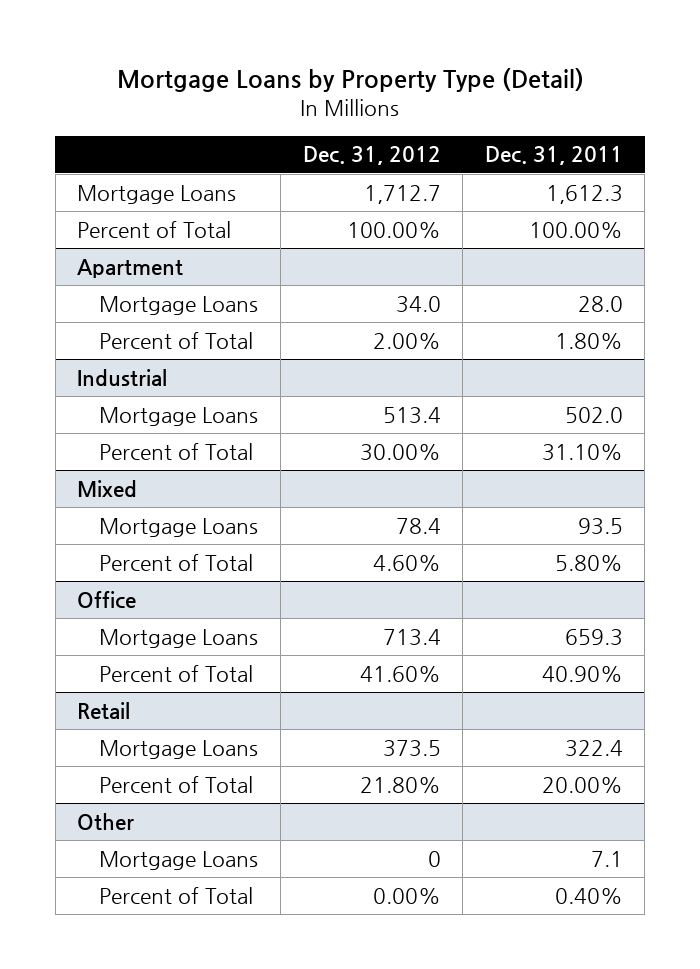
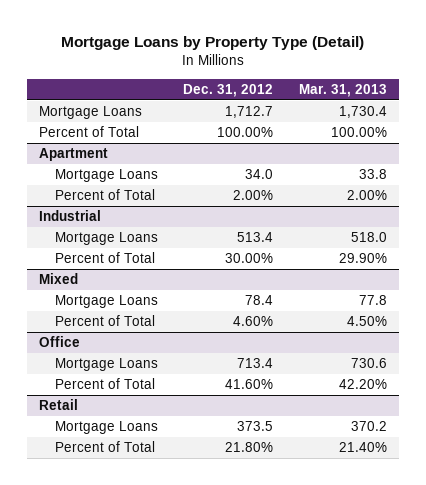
[484,146,623,166] Dec. 31, 2011 -> none
none -> [298,83,387,97] Mar. 31, 2013
[77,812,135,830] Other -> none
[99,850,259,870] Mortgage Loans -> none
[99,886,254,904] Percent of Total -> none

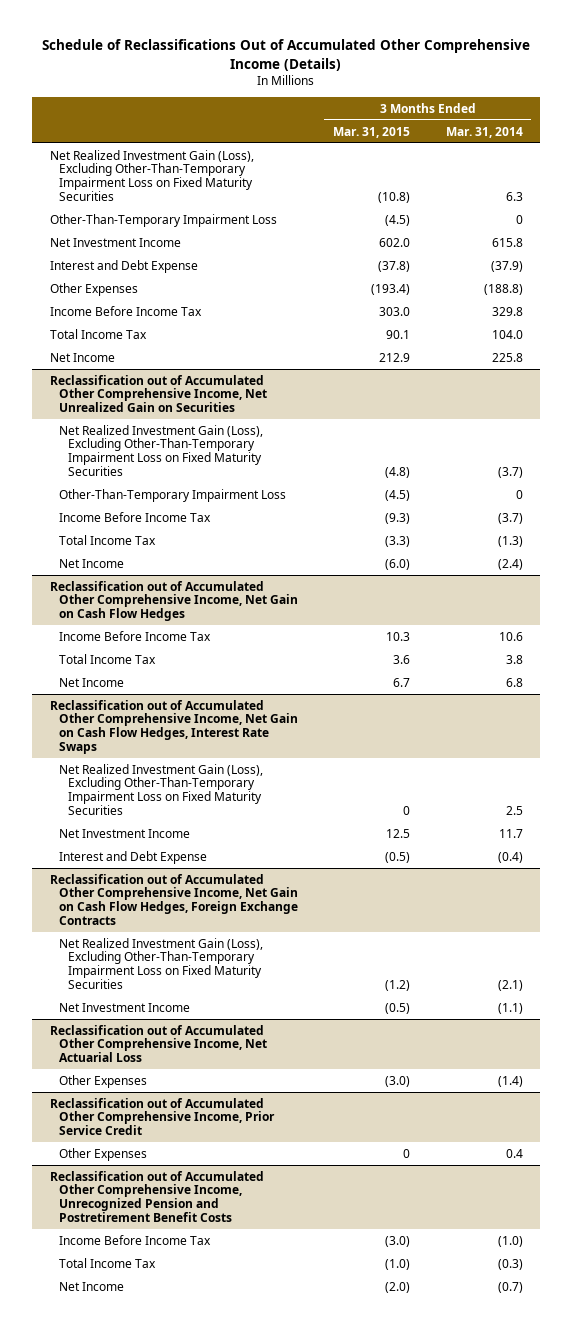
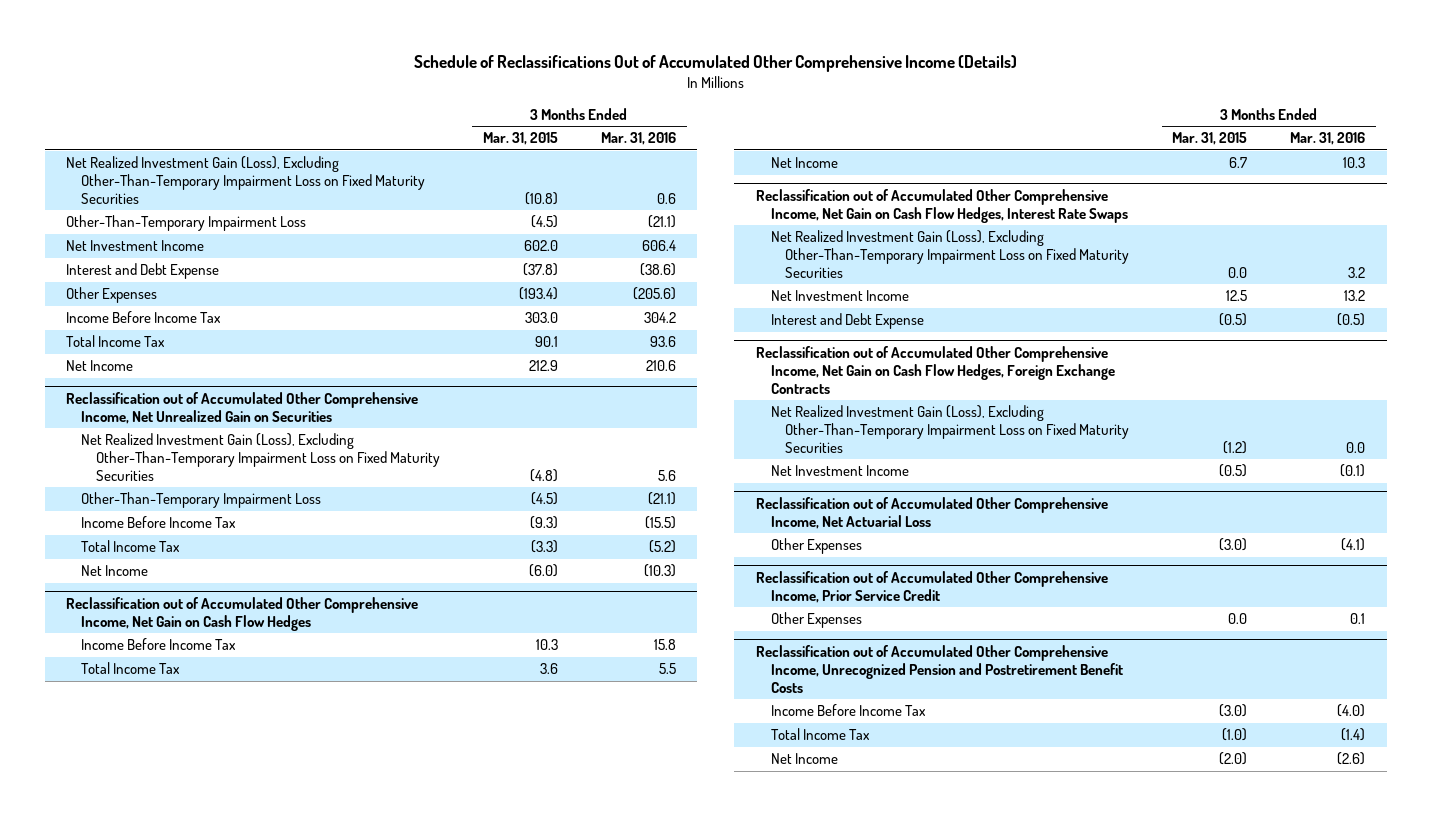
[445,126,523,138] Mar. 31, 2014 -> none
none -> [600,132,676,146] Mar. 31, 2016
[403,805,411,815] 0 -> [1228,266,1248,278] 0.0
[403,1148,411,1158] 0 -> [1228,613,1248,625] 0.0

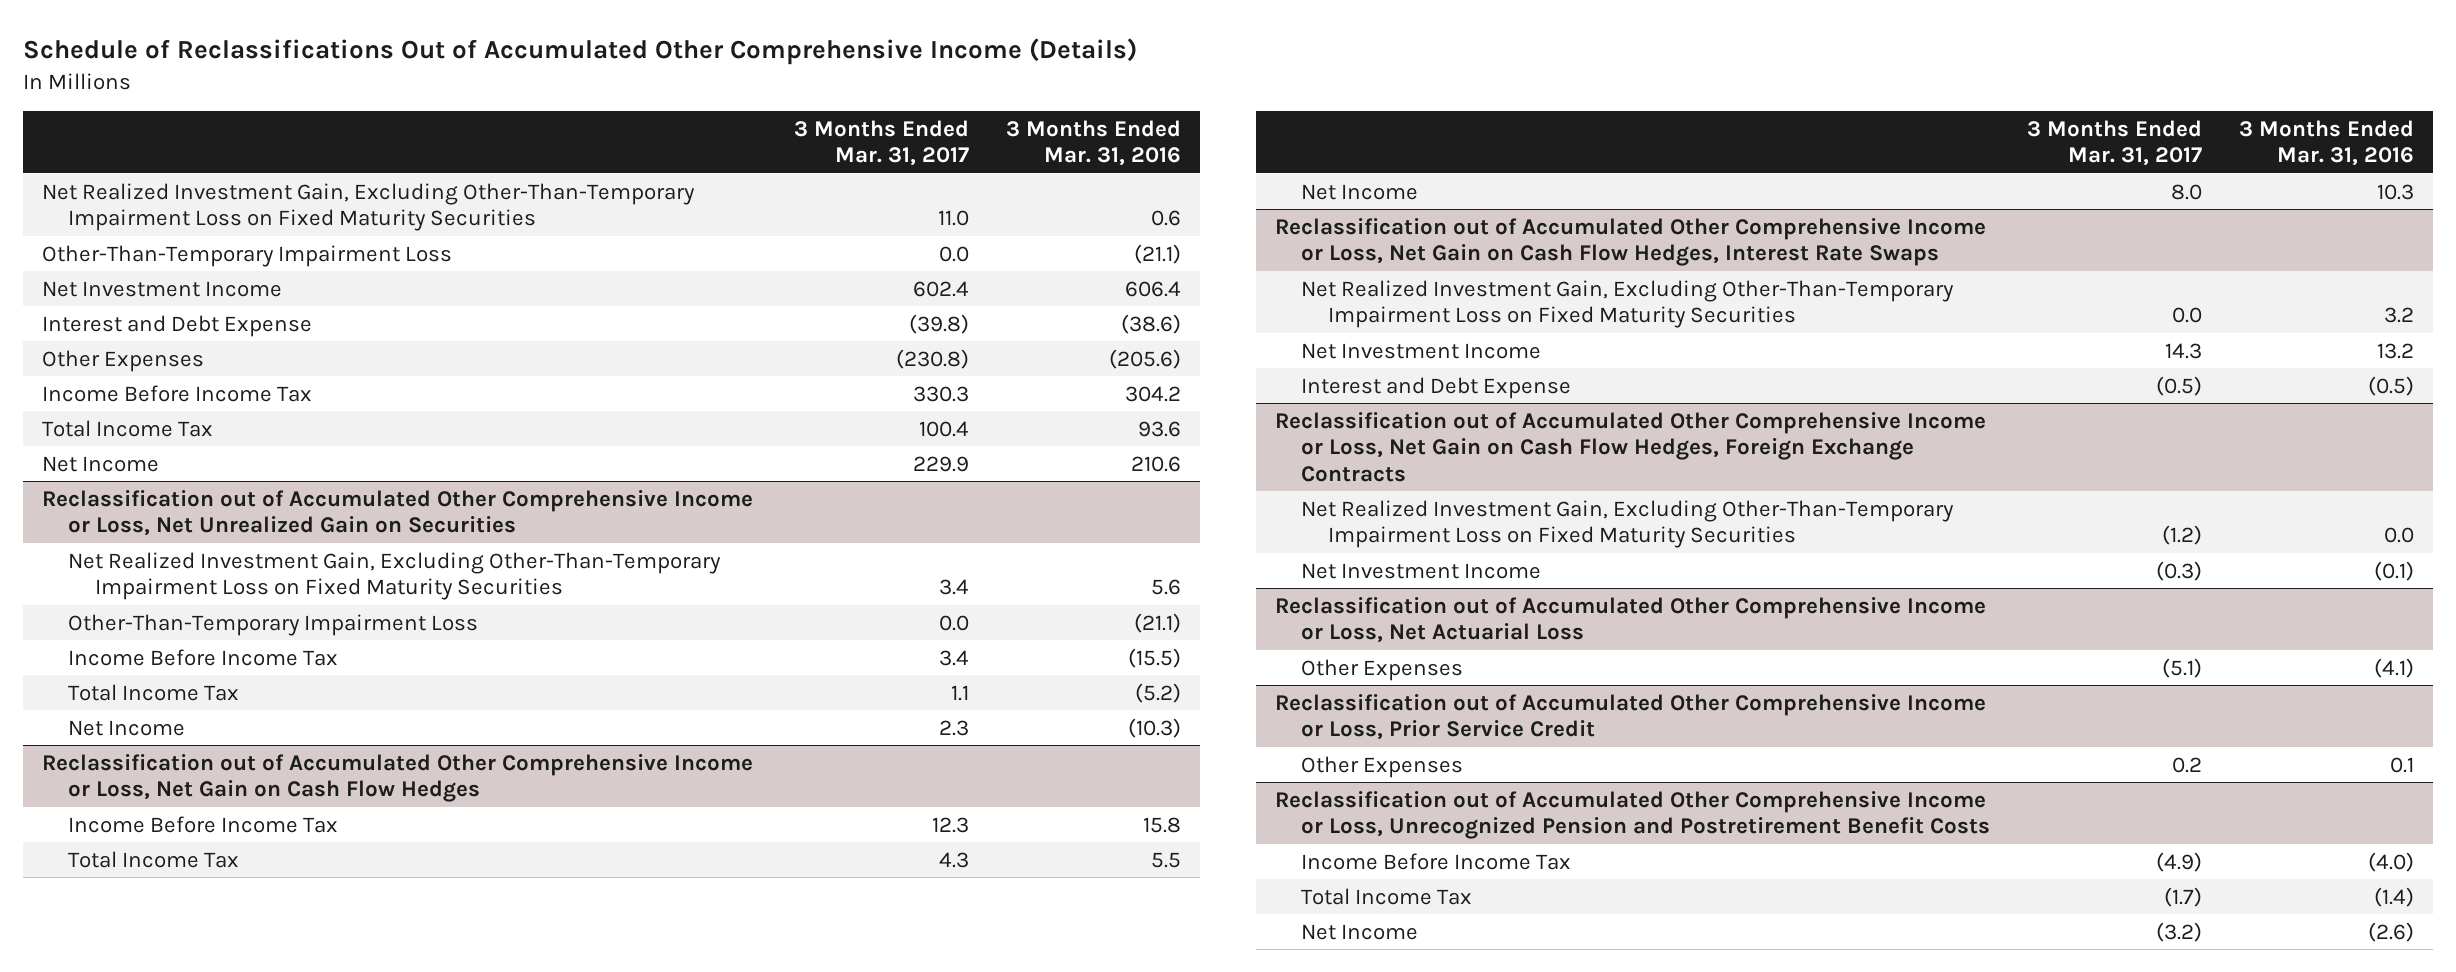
[482,132,558,146] Mar. 31, 2015 -> none
none -> [794,119,970,167] 3 Months Ended Mar. 31, 2017
[66,156,426,204] Net Realized Investment Gain (Loss), Excluding Other-Than-Temporary Impairment Loss on Fixed Maturity Securities -> [41,182,695,232] Net Realized Investment Gain, Excluding Other-Than-Temporary Impairment Loss on Fixed Maturity Securities
[66,392,419,424] Reclassification out of Accumulated Other Comprehensive Income, Net Unrealized Gain on Securities -> [41,489,753,537] Reclassification out of Accumulated Other Comprehensive Income or Loss, Net Unrealized Gain on Securities
[81,433,441,481] Net Realized Investment Gain (Loss), Excluding Other-Than-Temporary Impairment Loss on Fixed Maturity Securities -> [68,551,722,601] Net Realized Investment Gain, Excluding Other-Than-Temporary Impairment Loss on Fixed Maturity Securities
[66,597,419,631] Reclassification out of Accumulated Other Comprehensive Income, Net Gain on Cash Flow Hedges -> [41,753,753,803] Reclassification out of Accumulated Other Comprehensive Income or Loss, Net Gain on Cash Flow Hedges
[755,189,1128,223] Reclassification out of Accumulated Other Comprehensive Income, Net Gain on Cash Flow Hedges, Interest Rate Swaps -> [1274,217,1986,267] Reclassification out of Accumulated Other Comprehensive Income or Loss, Net Gain on Cash Flow Hedges, Interest Rate Swaps
[770,230,1130,278] Net Realized Investment Gain (Loss), Excluding Other-Than-Temporary Impairment Loss on Fixed Maturity Securities -> [1301,279,1955,329] Net Realized Investment Gain, Excluding Other-Than-Temporary Impairment Loss on Fixed Maturity Securities
[755,346,1115,394] Reclassification out of Accumulated Other Comprehensive Income, Net Gain on Cash Flow Hedges, Foreign Exchange Contracts -> [1274,411,1986,482] Reclassification out of Accumulated Other Comprehensive Income or Loss, Net Gain on Cash Flow Hedges, Foreign Exchange Contracts
[770,405,1130,453] Net Realized Investment Gain (Loss), Excluding Other-Than-Temporary Impairment Loss on Fixed Maturity Securities -> [1301,499,1955,549] Net Realized Investment Gain, Excluding Other-Than-Temporary Impairment Loss on Fixed Maturity Securities
[755,497,1108,529] Reclassification out of Accumulated Other Comprehensive Income, Net Actuarial Loss -> [1274,596,1986,644] Reclassification out of Accumulated Other Comprehensive Income or Loss, Net Actuarial Loss
[755,571,1108,603] Reclassification out of Accumulated Other Comprehensive Income, Prior Service Credit -> [1274,693,1986,741] Reclassification out of Accumulated Other Comprehensive Income or Loss, Prior Service Credit
[755,645,1123,693] Reclassification out of Accumulated Other Comprehensive Income, Unrecognized Pension and Postretirement Benefit Costs -> [1274,790,1991,840] Reclassification out of Accumulated Other Comprehensive Income or Loss, Unrecognized Pension and Postretirement Benefit Costs

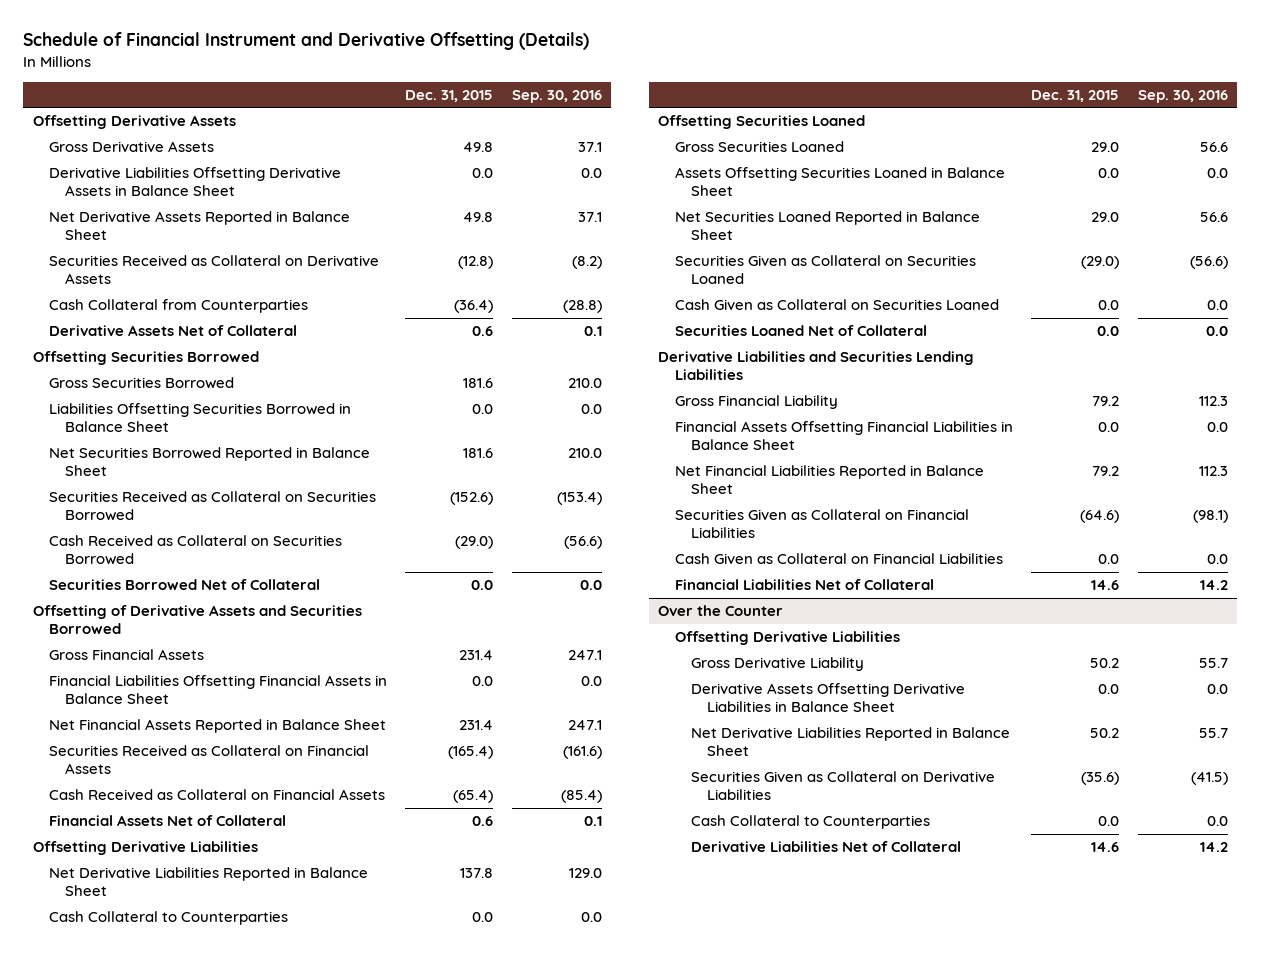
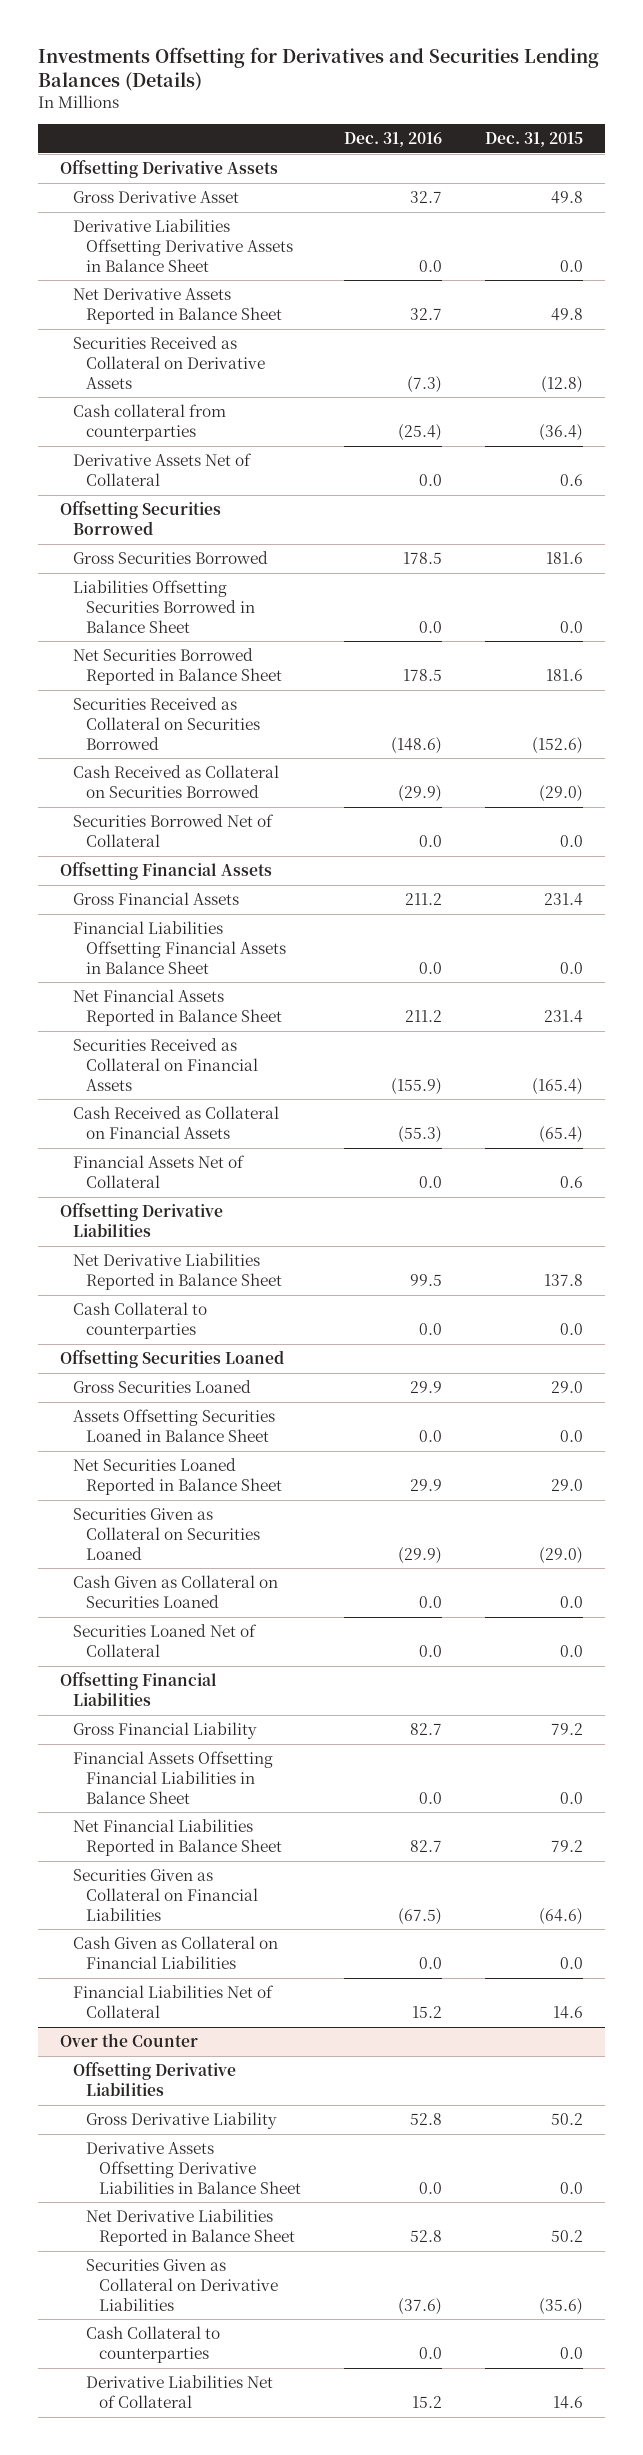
[23,32,590,51] Schedule of Financial Instrument and Derivative Offsetting (Details) -> [38,46,600,91] Investments Offsetting for Derivatives and Securities Lending Balances (Details)
[512,89,603,103] Sep. 30, 2016 -> none
none -> [343,132,442,148] Dec. 31, 2016
[48,141,214,153] Gross Derivative Assets -> [72,191,239,204] Gross Derivative Asset
[48,299,308,314] Cash Collateral from Counterparties -> [72,404,226,441] Cash collateral from counterparties
[32,605,362,635] Offsetting of Derivative Assets and Securities Borrowed -> [59,862,272,881] Offsetting Financial Assets
[48,911,288,926] Cash Collateral to Counterparties -> [72,1302,207,1339] Cash Collateral to counterparties
[658,351,975,381] Derivative Liabilities and Securities Lending Liabilities -> [59,1672,217,1706] Offsetting Financial Liabilities
[690,815,930,830] Cash Collateral to Counterparties -> [85,2326,220,2363] Cash Collateral to counterparties

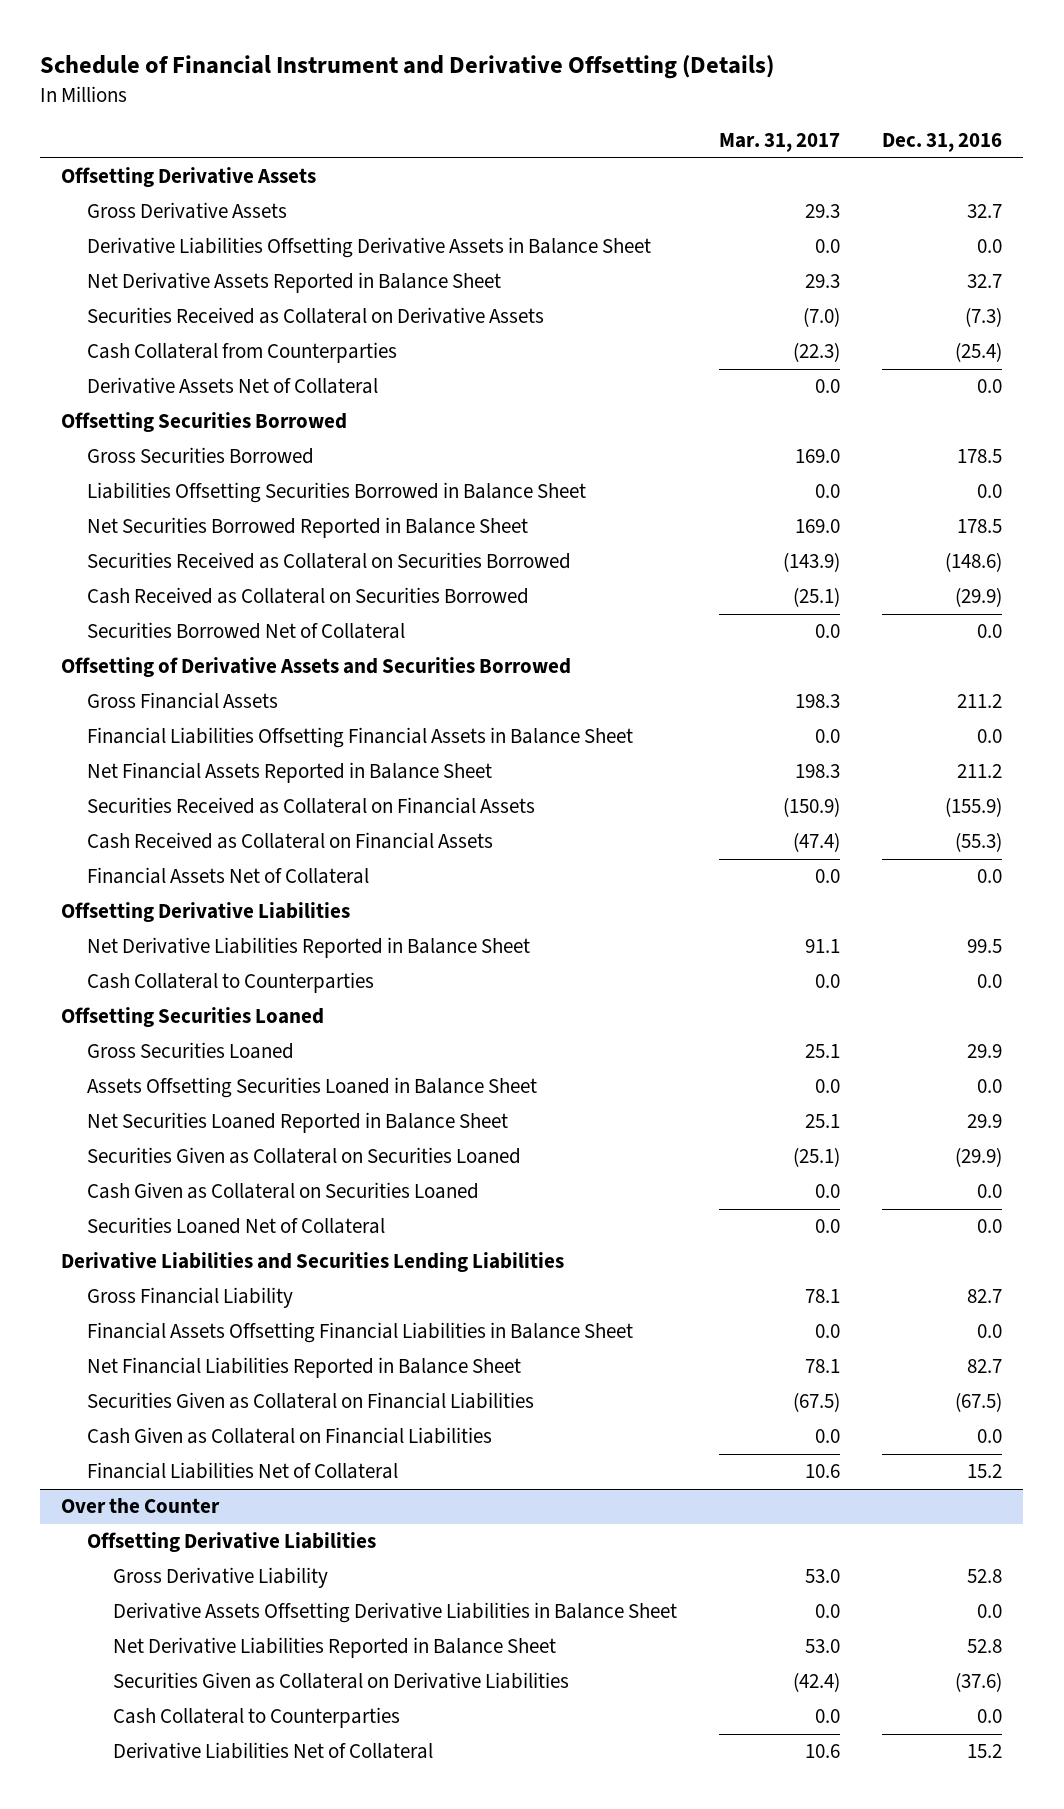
[38,46,600,91] Investments Offsetting for Derivatives and Securities Lending Balances (Details) -> [40,55,775,80] Schedule of Financial Instrument and Derivative Offsetting (Details)
[485,132,584,148] Dec. 31, 2015 -> none
none -> [719,133,841,153] Mar. 31, 2017
[72,191,239,204] Gross Derivative Asset -> [87,202,288,220] Gross Derivative Assets
[72,404,226,441] Cash collateral from counterparties -> [87,342,398,364] Cash Collateral from Counterparties
[59,862,272,881] Offsetting Financial Assets -> [61,657,572,678] Offsetting of Derivative Assets and Securities Borrowed
[72,1302,207,1339] Cash Collateral to counterparties -> [87,972,375,994] Cash Collateral to Counterparties
[59,1672,217,1706] Offsetting Financial Liabilities -> [61,1252,565,1273] Derivative Liabilities and Securities Lending Liabilities
[85,2326,220,2363] Cash Collateral to counterparties -> [113,1707,401,1729] Cash Collateral to Counterparties

